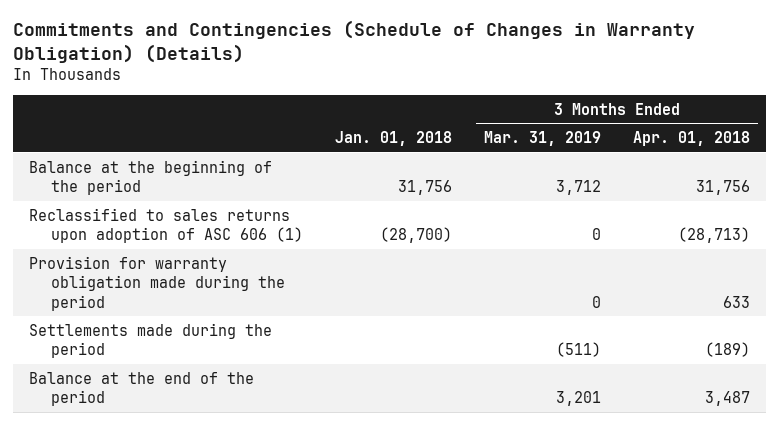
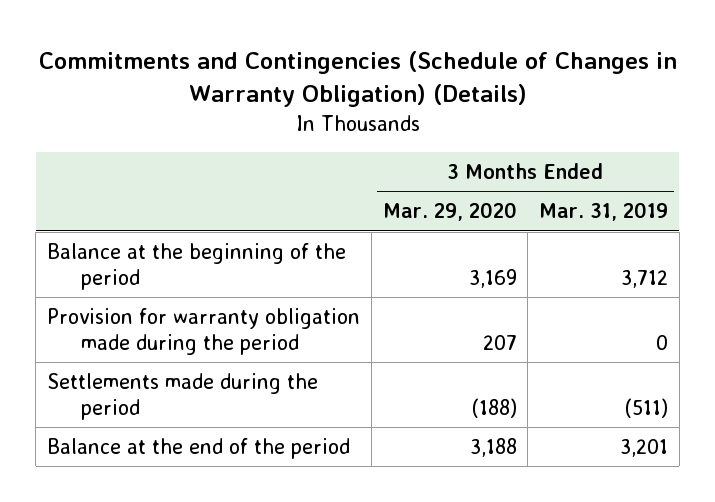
[334,131,452,147] Jan. 01, 2018 -> none
[633,131,751,147] Apr. 01, 2018 -> none
none -> [382,202,517,222] Mar. 29, 2020
[29,207,303,244] Reclassified to sales returns upon adoption of ASC 606 (1) -> none

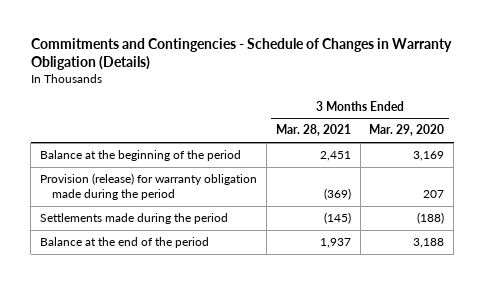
[38,50,677,107] Commitments and Contingencies (Schedule of Changes in Warranty Obligation) (Details) -> [30,38,452,71] Commitments and Contingencies - Schedule of Changes in Warranty Obligation (Details)
[539,202,669,222] Mar. 31, 2019 -> none
none -> [275,124,351,137] Mar. 28, 2021
[47,307,361,355] Provision for warranty obligation made during the period -> [40,173,258,201] Provision (release) for warranty obligation made during the period

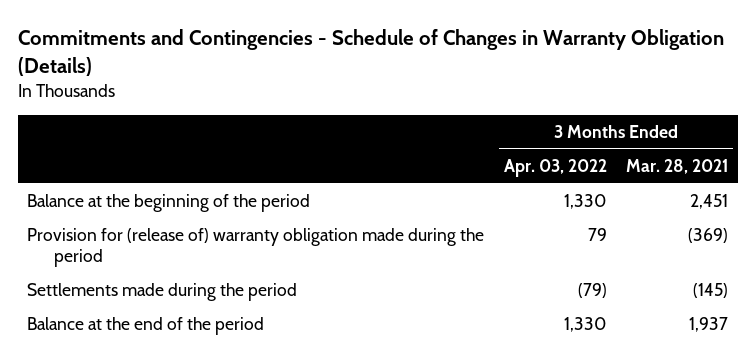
[369,124,445,137] Mar. 29, 2020 -> none
none -> [503,159,607,178] Apr. 03, 2022
[40,173,258,201] Provision (release) for warranty obligation made during the period -> [27,228,485,268] Provision for (release of) warranty obligation made during the period

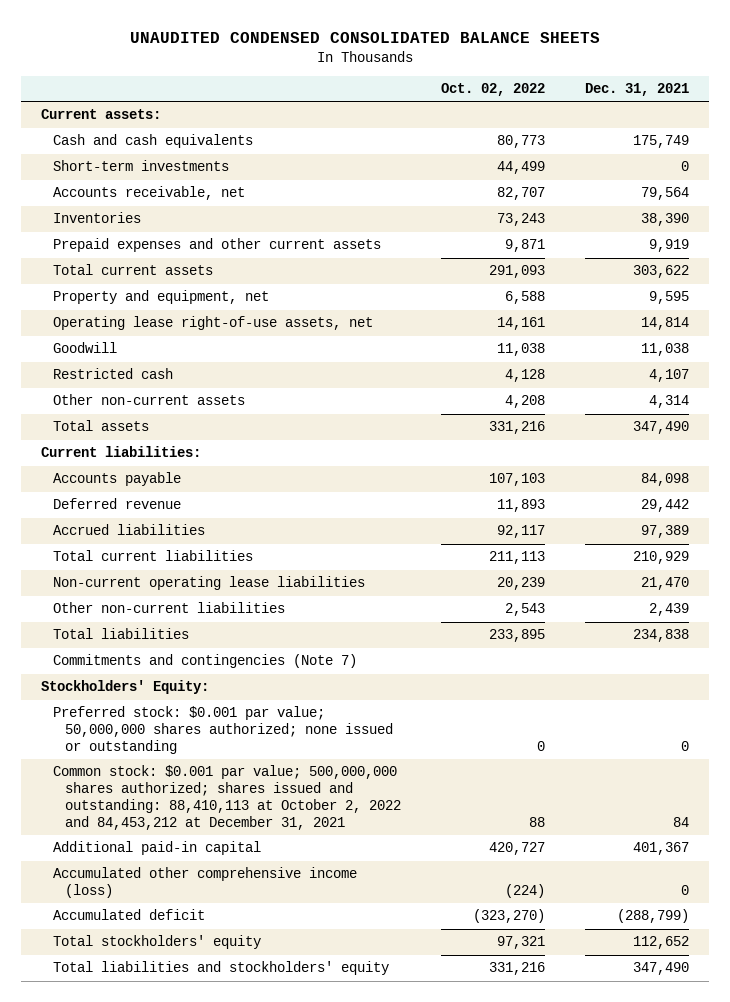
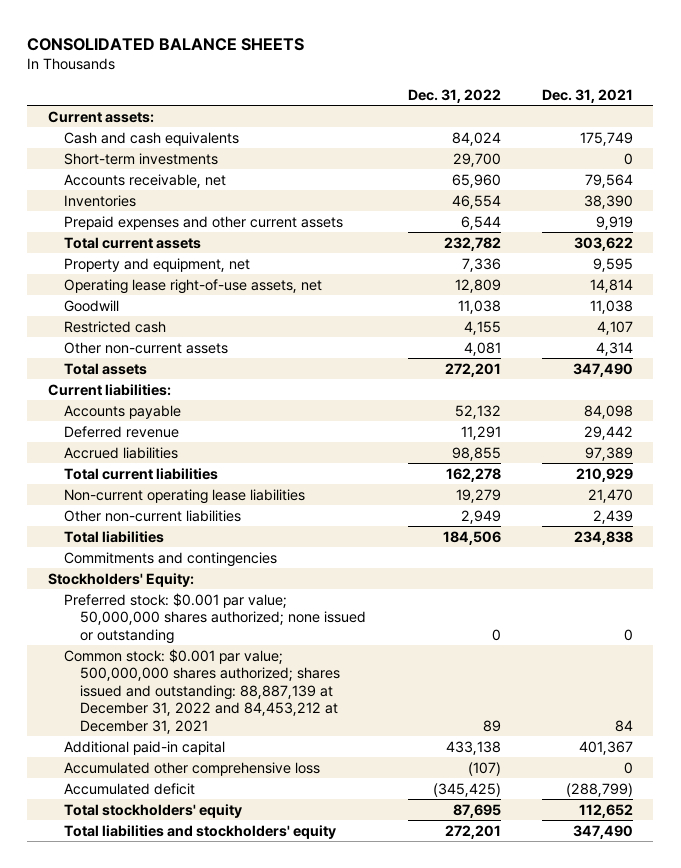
[130,32,601,44] UNAUDITED CONDENSED CONSOLIDATED BALANCE SHEETS -> [27,37,305,51] CONSOLIDATED BALANCE SHEETS
[441,82,546,96] Oct. 02, 2022 -> none
none -> [407,88,501,103] Dec. 31, 2022
[53,654,358,669] Commitments and contingencies (Note 7) -> [64,551,278,567] Commitments and contingencies
[53,765,402,831] Common stock: $0.001 par value; 500,000,000 shares authorized; shares issued and outstanding: 88,410,113 at October 2, 2022 and 84,453,212 at December 31, 2021 -> [64,648,341,734] Common stock: $0.001 par value; 500,000,000 shares authorized; shares issued and outstanding: 88,887,139 at December 31, 2022 and 84,453,212 at December 31, 2021
[53,867,358,899] Accumulated other comprehensive income (loss) -> [64,761,321,776] Accumulated other comprehensive loss

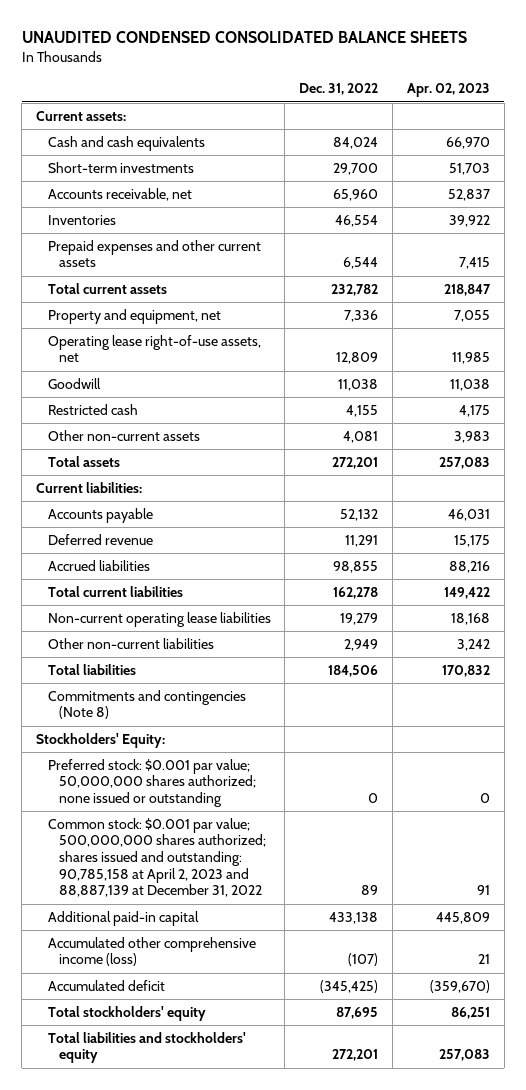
[27,37,305,51] CONSOLIDATED BALANCE SHEETS -> [21,31,467,44] UNAUDITED CONDENSED CONSOLIDATED BALANCE SHEETS
[541,88,633,103] Dec. 31, 2021 -> none
none -> [406,83,490,98] Apr. 02, 2023
[64,551,278,567] Commitments and contingencies -> [47,689,246,720] Commitments and contingencies (Note 8)
[64,648,341,734] Common stock: $0.001 par value; 500,000,000 shares authorized; shares issued and outstanding: 88,887,139 at December 31, 2022 and 84,453,212 at December 31, 2021 -> [47,817,266,898] Common stock: $0.001 par value; 500,000,000 shares authorized; shares issued and outstanding: 90,785,158 at April 2, 2023 and 88,887,139 at December 31, 2022
[64,761,321,776] Accumulated other comprehensive loss -> [47,936,256,967] Accumulated other comprehensive income (loss)

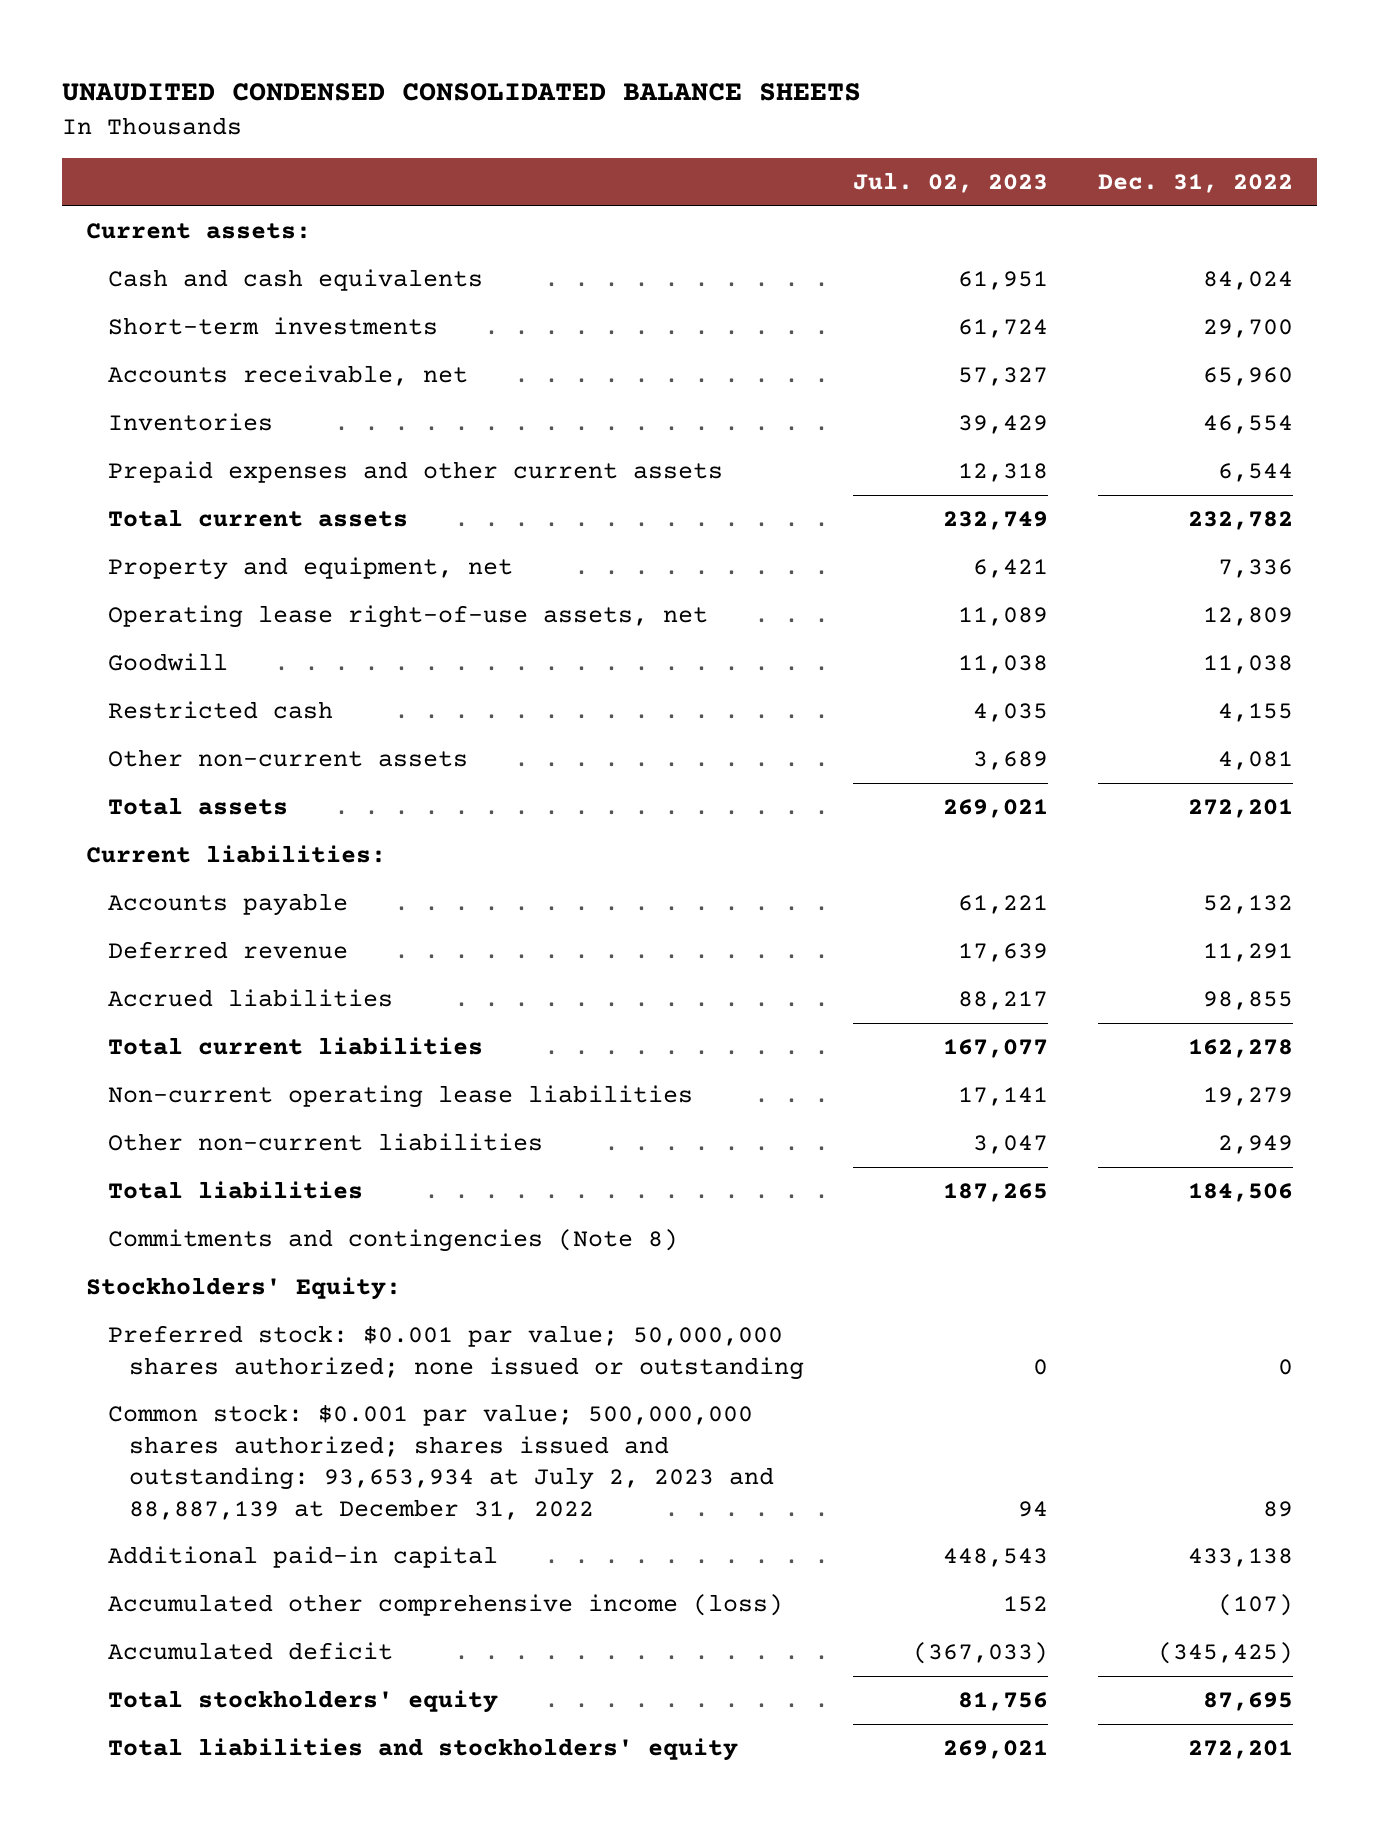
[406,83,490,98] Apr. 02, 2023 -> none
none -> [853,172,1049,194] Jul. 02, 2023
[47,817,266,898] Common stock: $0.001 par value; 500,000,000 shares authorized; shares issued and outstanding: 90,785,158 at April 2, 2023 and 88,887,139 at December 31, 2022 -> [107,1404,774,1520] Common stock: $0.001 par value; 500,000,000 shares authorized; shares issued and outstanding: 93,653,934 at July 2, 2023 and 88,887,139 at December 31, 2022

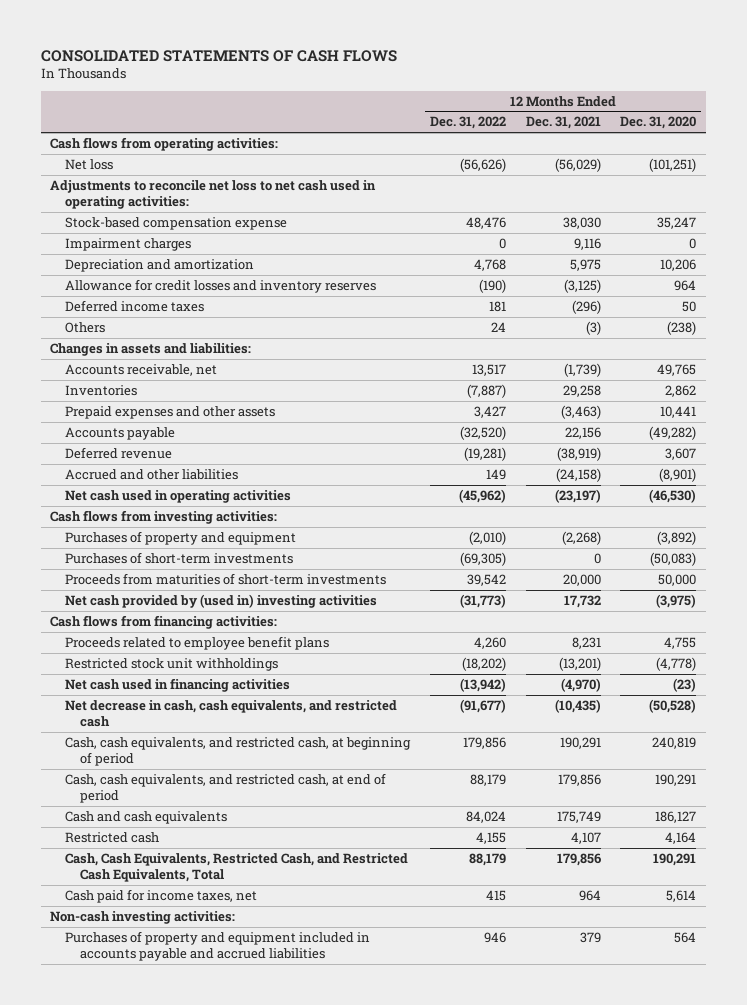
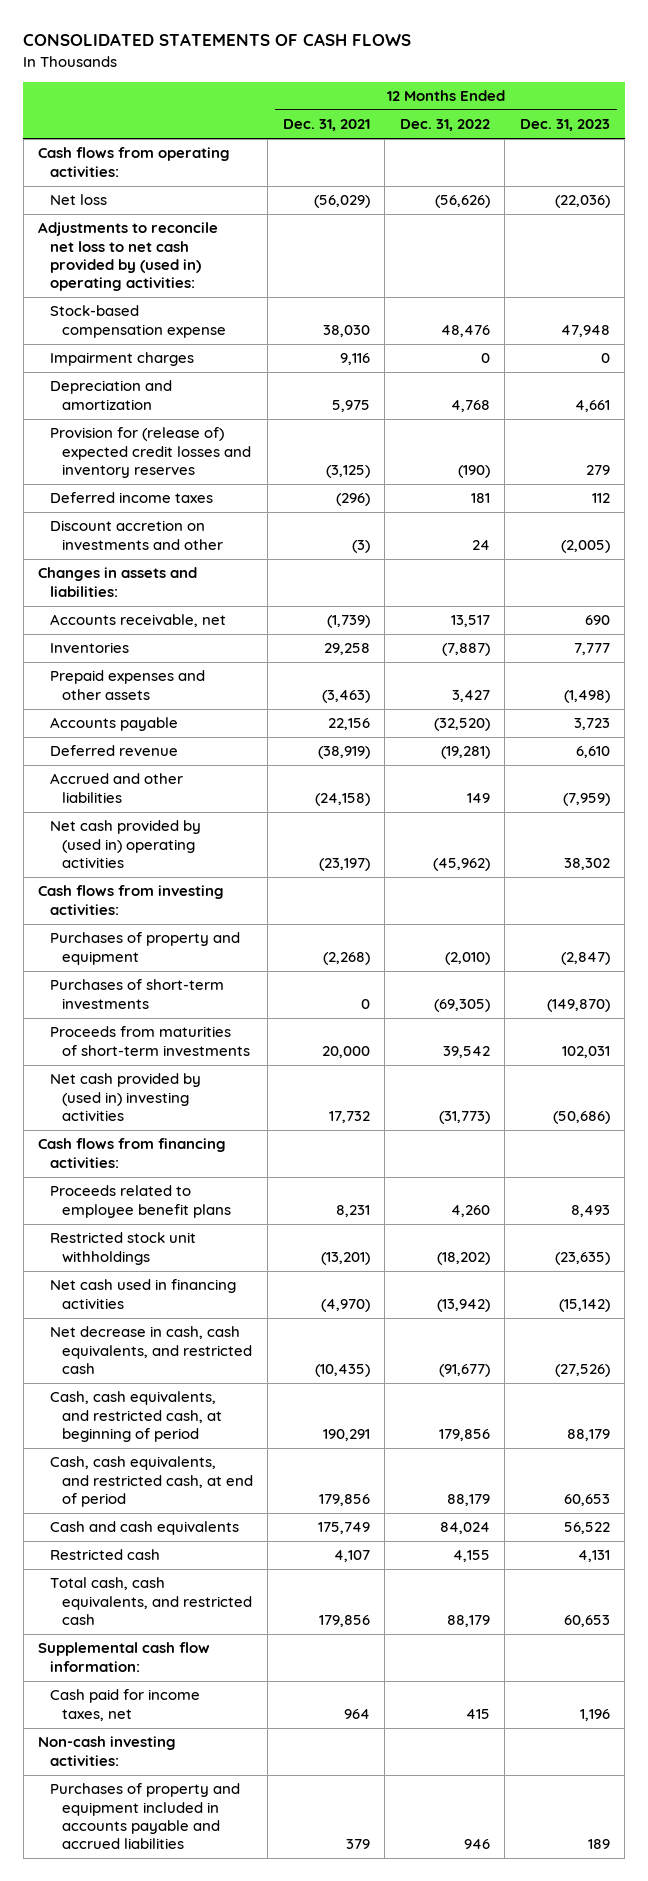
[620,116,697,130] Dec. 31, 2020 -> none
none -> [519,119,610,132] Dec. 31, 2023
[50,179,377,209] Adjustments to reconcile net loss to net cash used in operating activities: -> [38,222,219,292] Adjustments to reconcile net loss to net cash provided by (used in) operating activities:
[65,278,377,293] Allowance for credit losses and inventory reserves -> [50,427,251,479] Provision for (release of) expected credit losses and inventory reserves
[65,321,106,333] Others -> [50,520,223,550] Discount accretion on investments and other
[65,489,292,503] Net cash used in operating activities -> [50,820,202,869] Net cash provided by (used in) operating activities
[65,852,409,882] Cash, Cash Equivalents, Restricted Cash, and Restricted Cash Equivalents, Total -> [50,1577,252,1626] Total cash, cash equivalents, and restricted cash
none -> [38,1642,211,1672] Supplemental cash flow information:

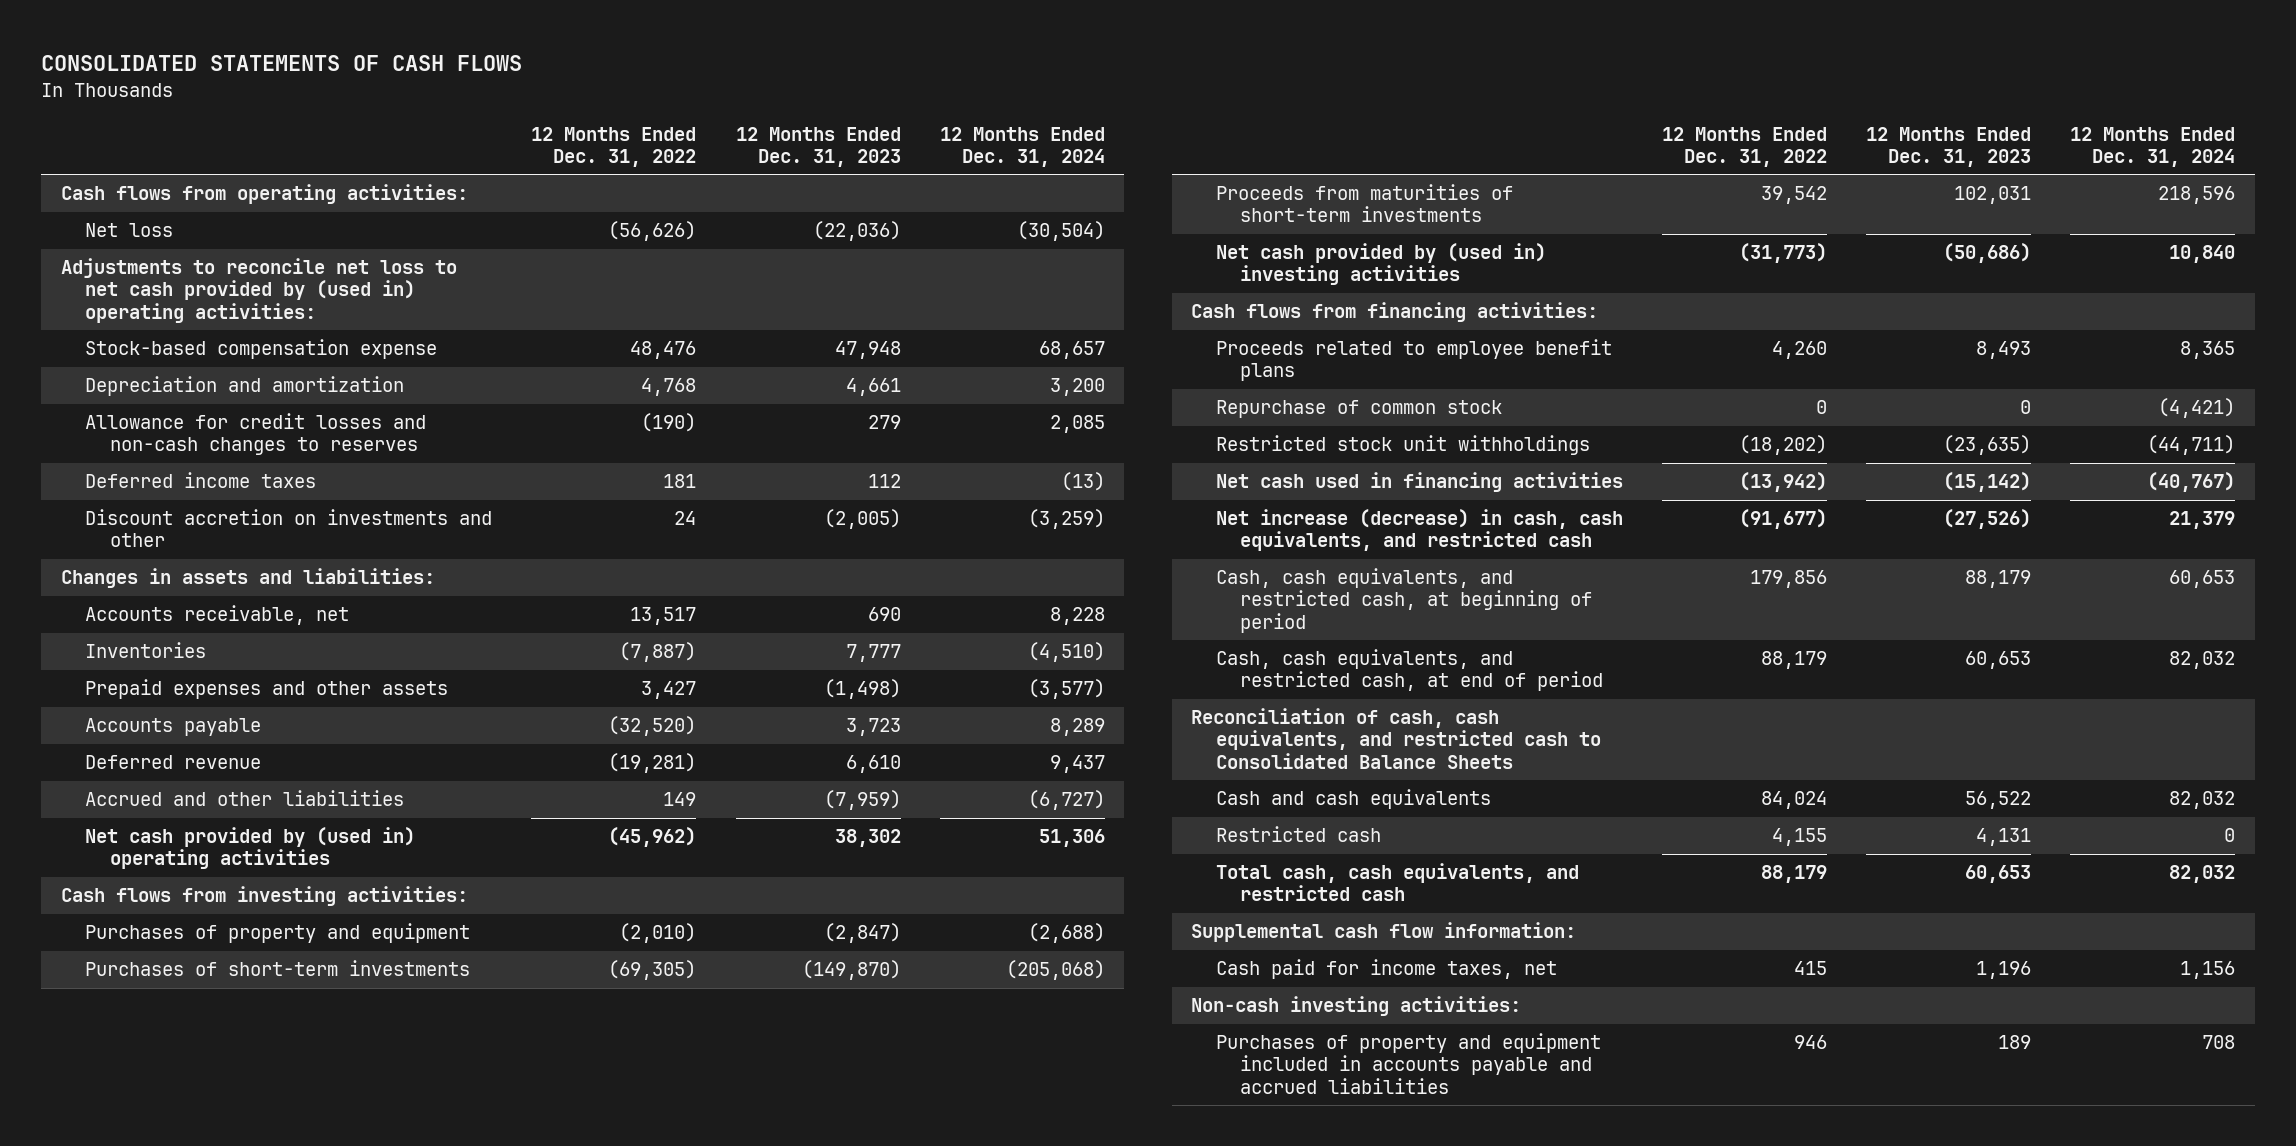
[282,119,370,132] Dec. 31, 2021 -> none
none -> [939,126,1105,168] 12 Months Ended Dec. 31, 2024
[50,352,195,367] Impairment charges -> none
[50,427,251,479] Provision for (release of) expected credit losses and inventory reserves -> [85,413,427,456] Allowance for credit losses and non-cash changes to reserves
none -> [1215,400,1502,419] Repurchase of common stock
[50,1326,252,1375] Net decrease in cash, cash equivalents, and restricted cash -> [1215,509,1623,552] Net increase (decrease) in cash, cash equivalents, and restricted cash
none -> [1191,708,1601,769] Reconciliation of cash, cash equivalents, and restricted cash to Consolidated Balance Sheets

